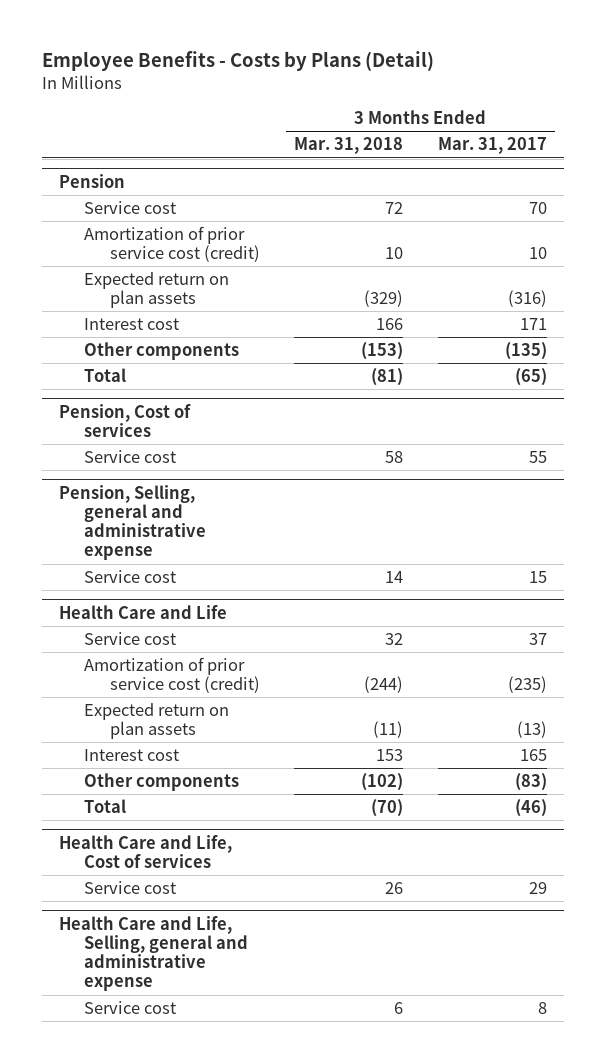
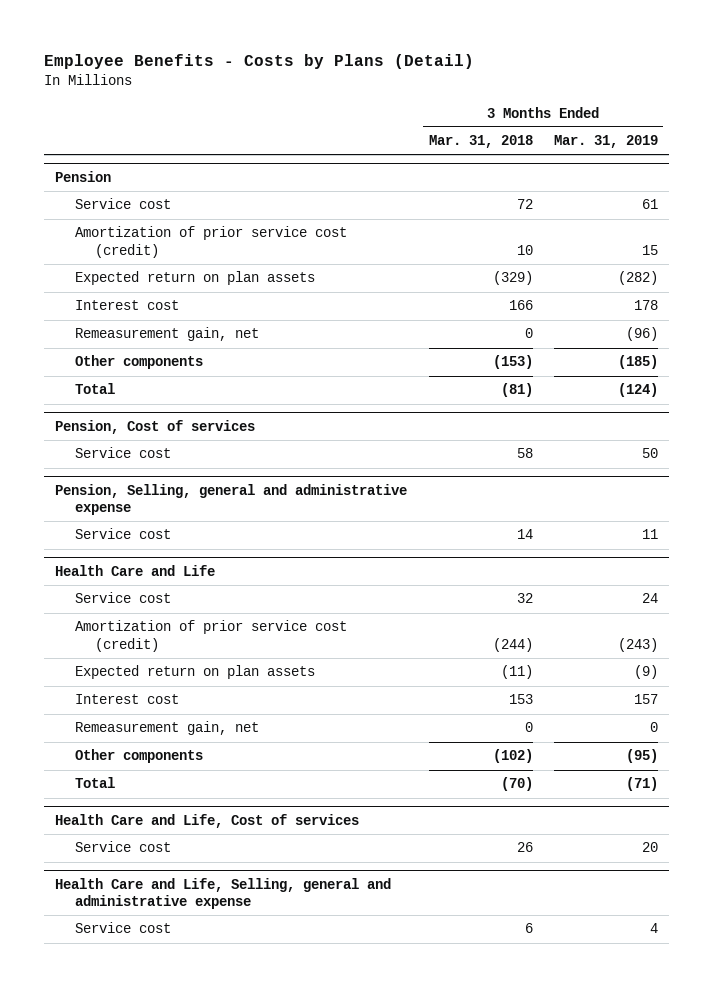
[437,137,547,155] Mar. 31, 2017 -> none
none -> [553,135,658,149] Mar. 31, 2019
none -> [75,327,260,342] Remeasurement gain, net
none -> [75,721,260,736] Remeasurement gain, net

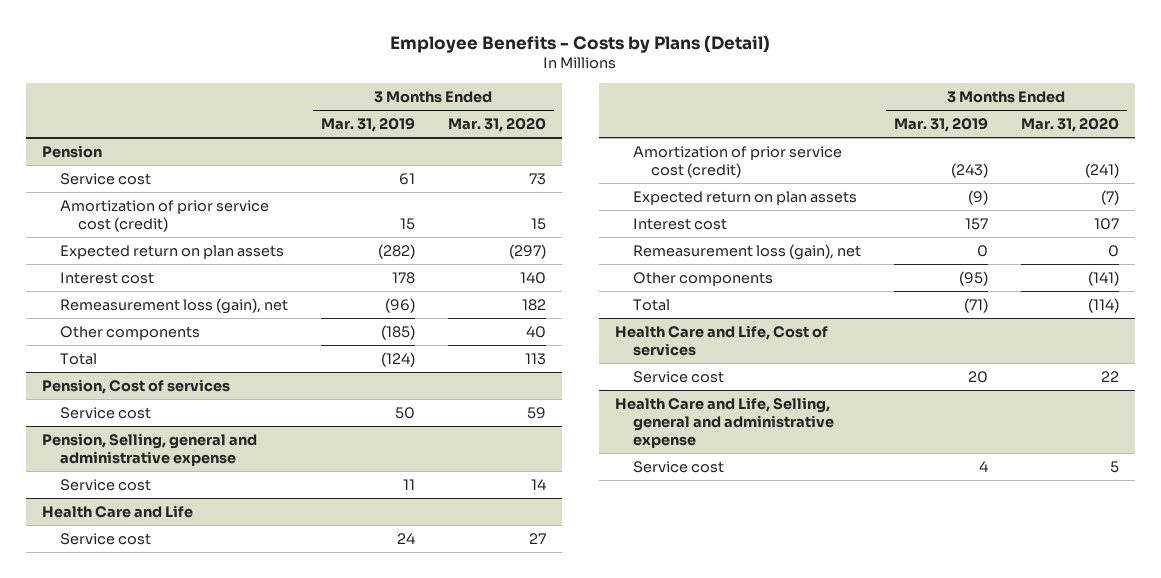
[428,135,533,149] Mar. 31, 2018 -> none
none -> [447,117,546,132] Mar. 31, 2020
[75,327,260,342] Remeasurement gain, net -> [60,297,289,314] Remeasurement loss (gain), net
[75,721,260,736] Remeasurement gain, net -> [633,243,862,260] Remeasurement loss (gain), net

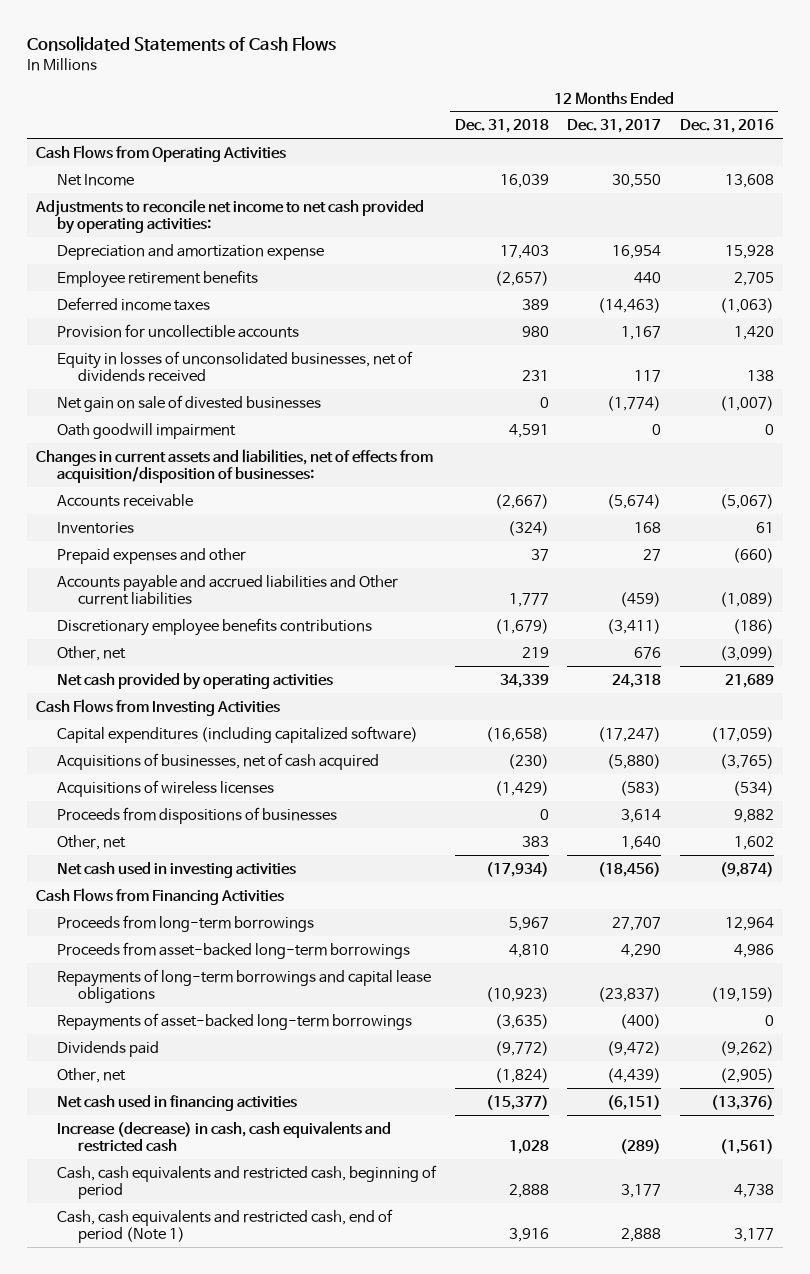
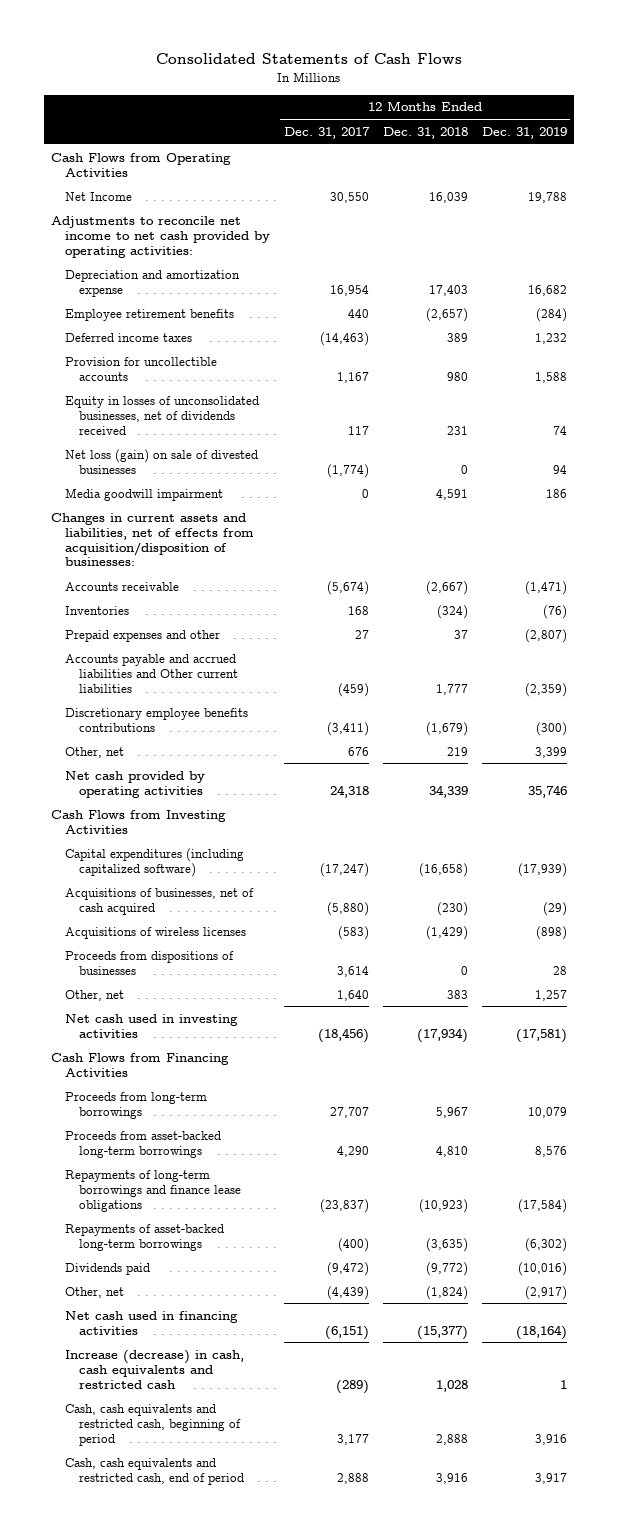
[679,119,774,134] Dec. 31, 2016 -> none
none -> [481,126,567,139] Dec. 31, 2019
[57,394,322,412] Net gain on sale of divested businesses -> [64,448,258,474] Net loss (gain) on sale of divested businesses
[57,422,237,439] Oath goodwill impairment -> [64,487,223,501] Media goodwill impairment
[57,968,432,1004] Repayments of long-term borrowings and capital lease obligations -> [64,1169,241,1212] Repayments of long-term borrowings and finance lease obligations
[57,1208,394,1244] Cash, cash equivalents and restricted cash, end of period (Note 1) -> [64,1457,244,1485] Cash, cash equivalents and restricted cash, end of period

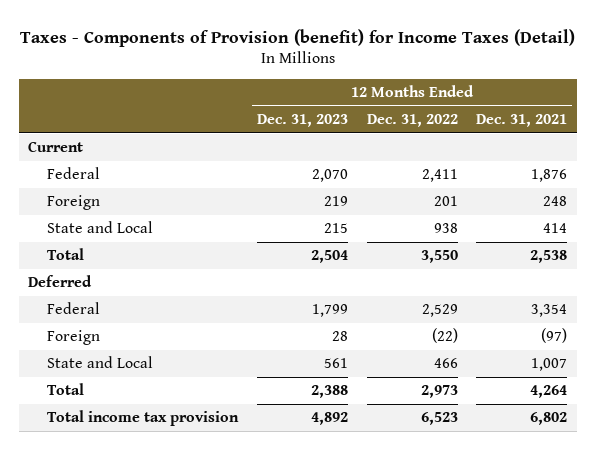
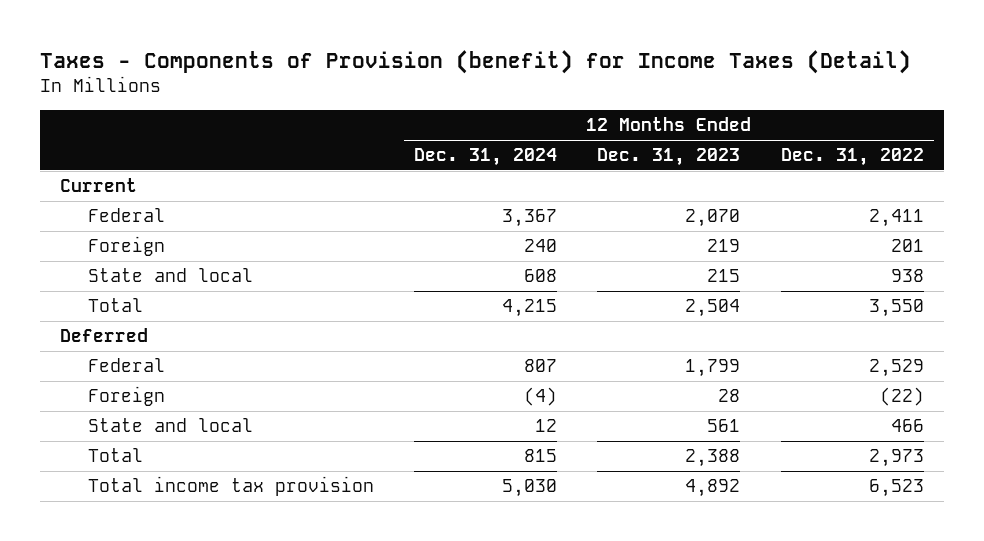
[476,114,568,128] Dec. 31, 2021 -> none
none -> [413,148,557,167] Dec. 31, 2024
[46,221,153,234] State and Local -> [87,268,253,283] State and local
[46,356,153,369] State and Local -> [87,418,253,433] State and local

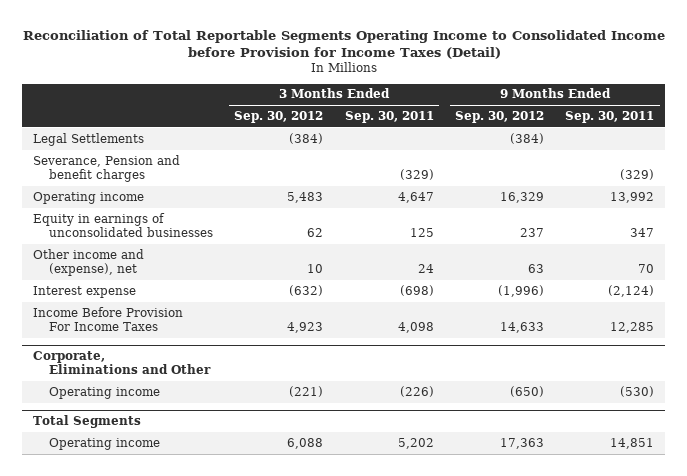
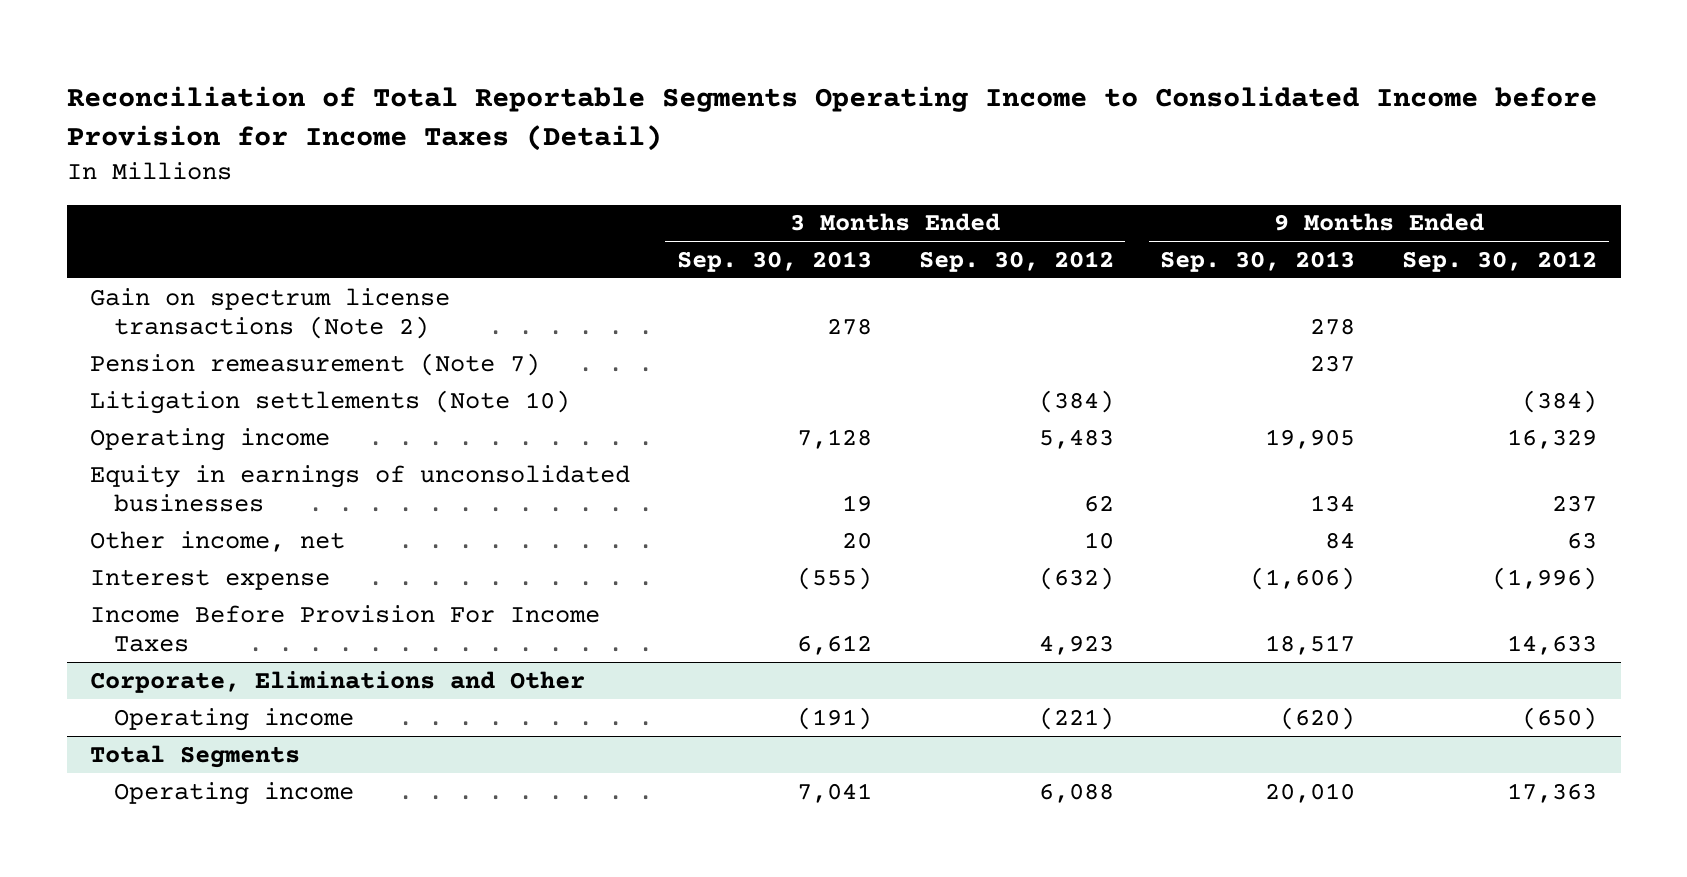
[344,111,434,124] Sep. 30, 2011 -> none
[565,111,655,124] Sep. 30, 2011 -> none
none -> [676,250,872,272] Sep. 30, 2013
none -> [1160,250,1356,272] Sep. 30, 2013
[32,154,180,183] Severance, Pension and benefit charges -> none
none -> [89,287,450,340] Gain on spectrum license transactions (Note 2)
none -> [89,352,540,376] Pension remeasurement (Note 7)
[32,132,144,146] Legal Settlements -> [89,389,570,414] Litigation settlements (Note 10)
[32,248,144,277] Other income and (expense), net -> [89,530,345,552] Other income, net

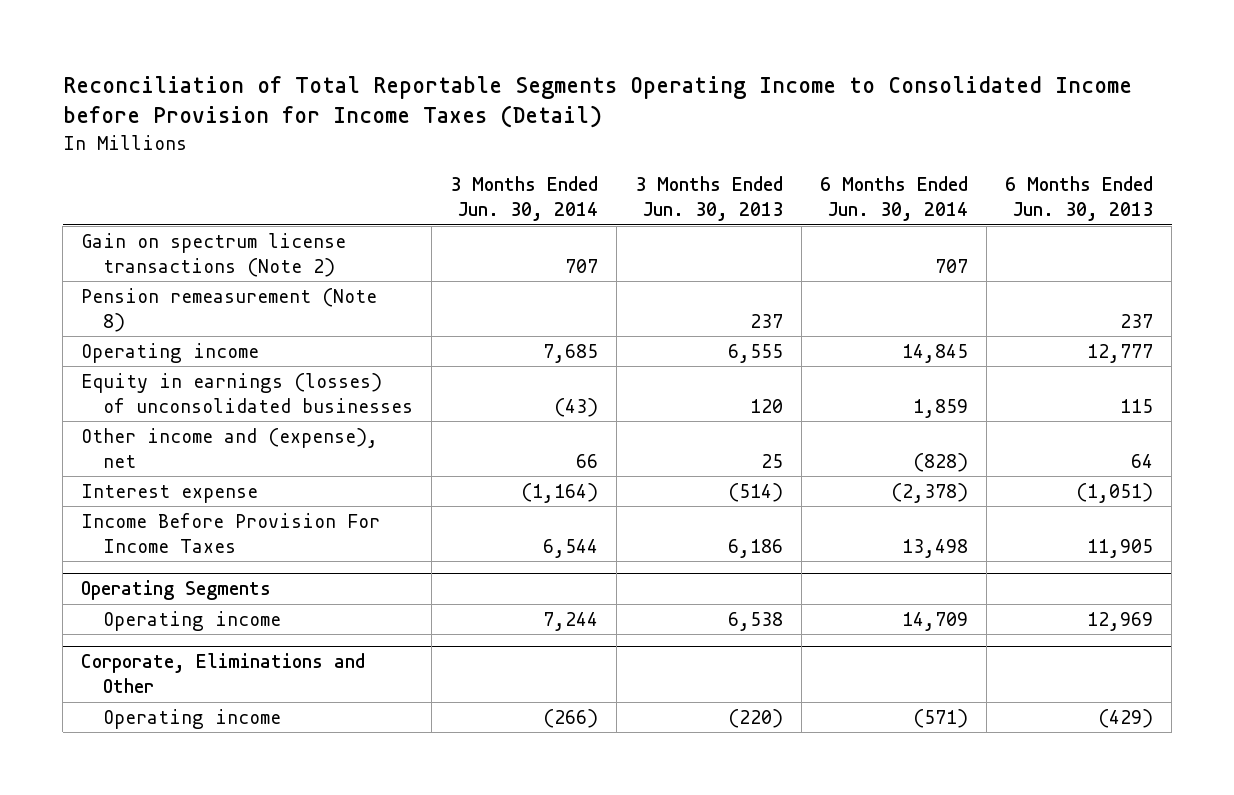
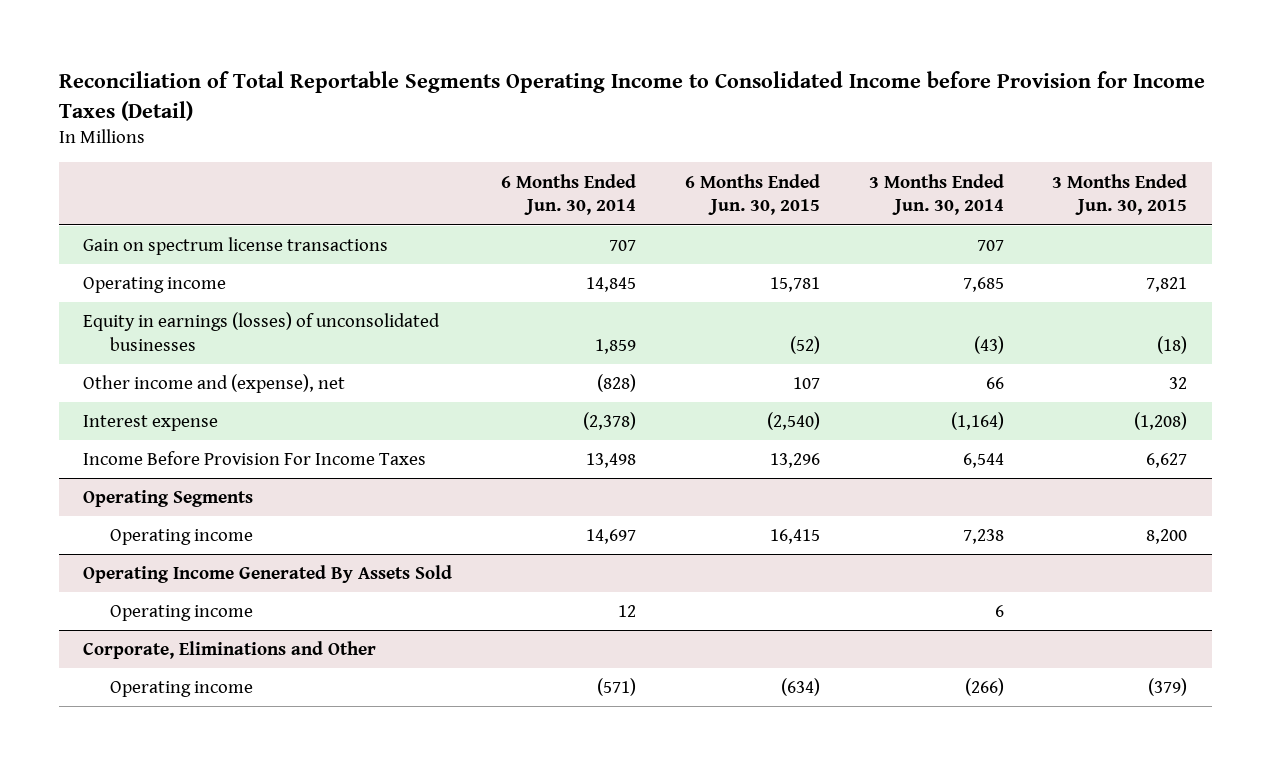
[635,176,784,222] 3 Months Ended Jun. 30, 2013 -> none
[1005,176,1154,222] 6 Months Ended Jun. 30, 2013 -> none
none -> [684,173,820,216] 6 Months Ended Jun. 30, 2015
none -> [1052,173,1188,216] 3 Months Ended Jun. 30, 2015
[81,287,378,332] Pension remeasurement (Note 8) -> none
[81,232,347,277] Gain on spectrum license transactions (Note 2) -> [83,237,389,256] Gain on spectrum license transactions
[542,611,598,631] 7,244 -> [962,529,1004,545] 7,238
[902,611,969,631] 14,709 -> [586,529,637,545] 14,697
none -> [83,565,453,584] Operating Income Generated By Assets Sold
none -> [109,605,253,622] Operating income

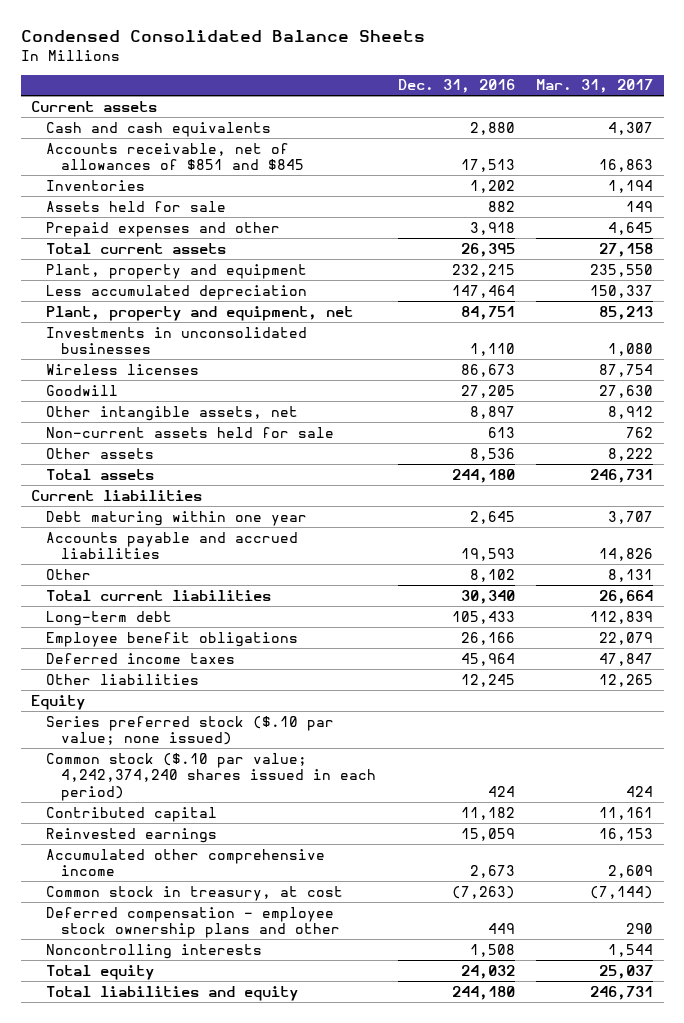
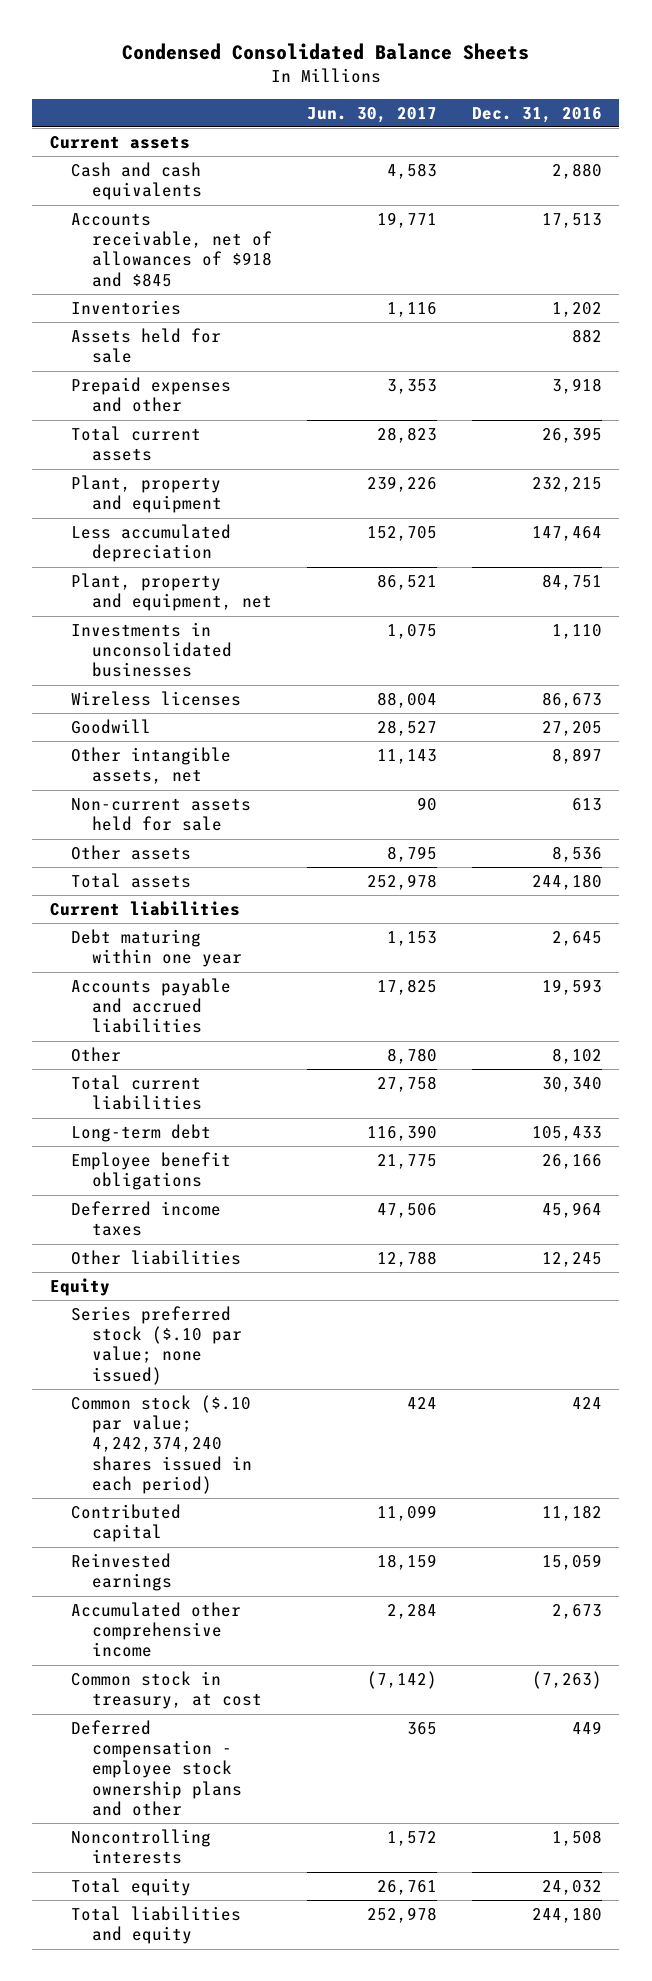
[536,79,654,94] Mar. 31, 2017 -> none
none -> [306,106,437,123] Jun. 30, 2017
[46,142,305,171] Accounts receivable, net of allowances of $851 and $845 -> [70,213,272,287] Accounts receivable, net of allowances of $918 and $845

